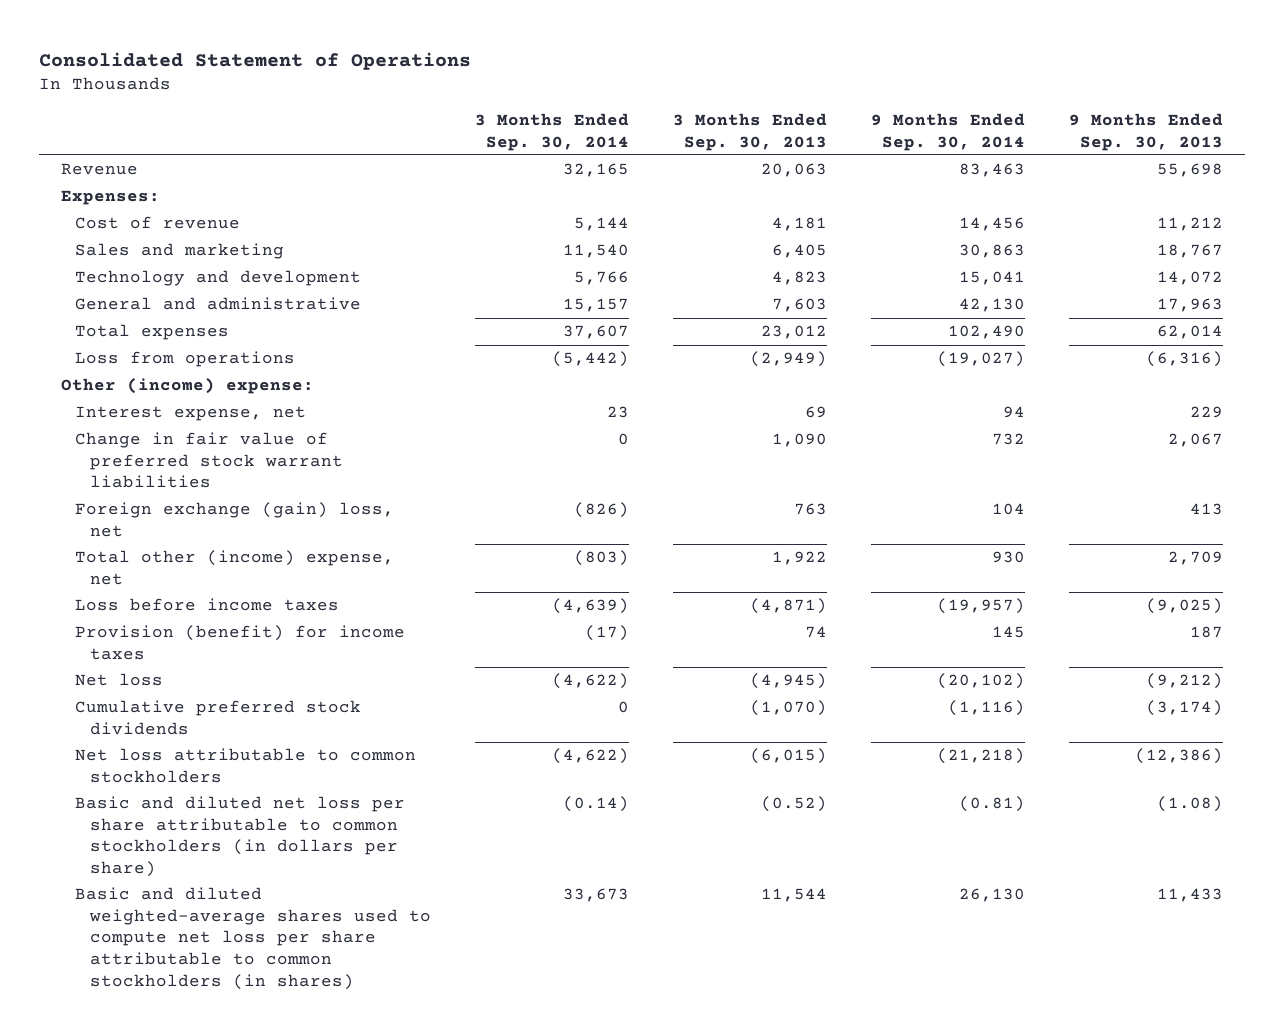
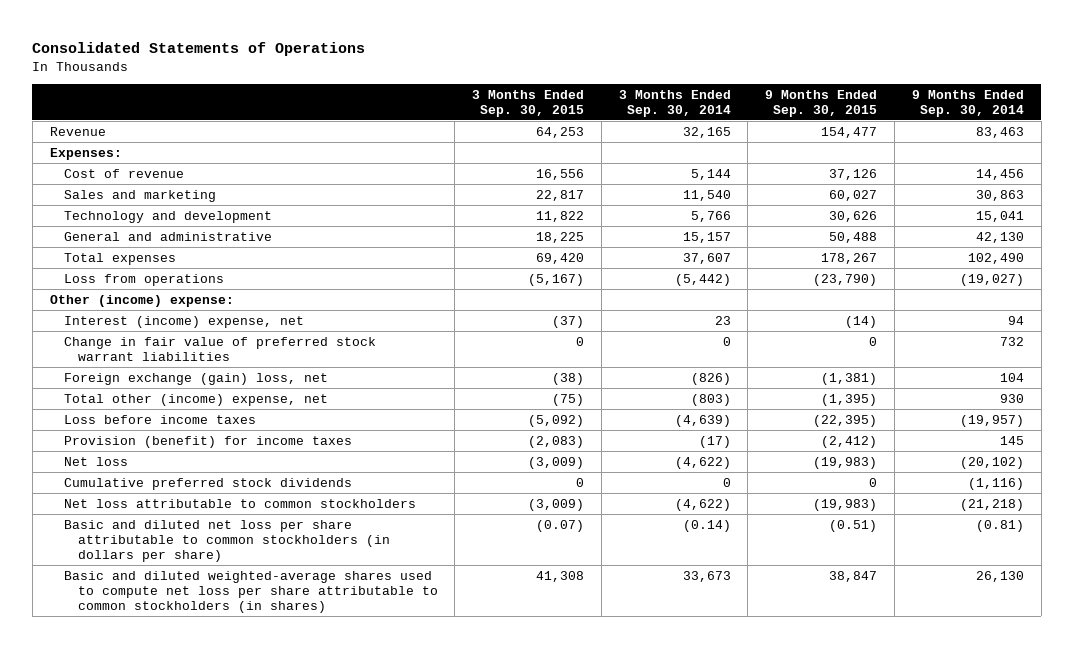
[38,51,471,70] Consolidated Statement of Operations -> [32,41,366,56] Consolidated Statements of Operations
[672,112,827,151] 3 Months Ended Sep. 30, 2013 -> none
[1068,112,1223,151] 9 Months Ended Sep. 30, 2013 -> none
none -> [472,89,585,117] 3 Months Ended Sep. 30, 2015
none -> [765,89,878,117] 9 Months Ended Sep. 30, 2015
[75,406,307,422] Interest expense, net -> [63,315,304,328] Interest (income) expense, net

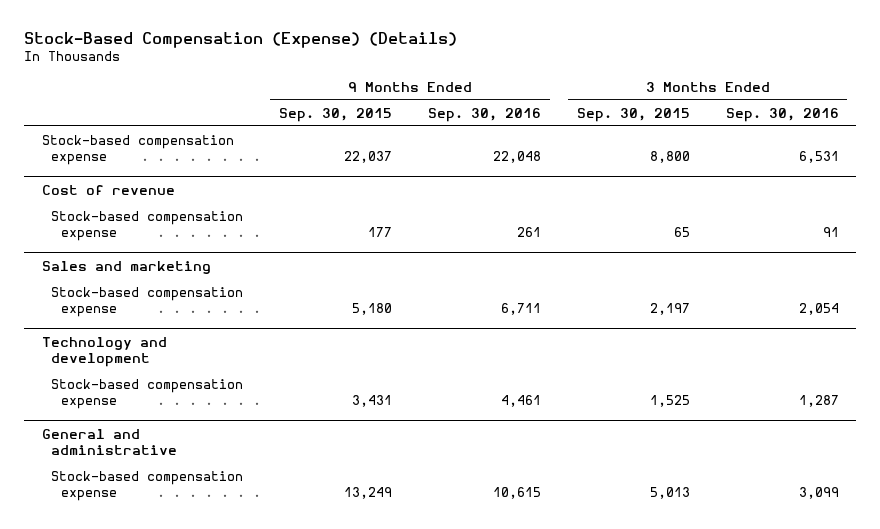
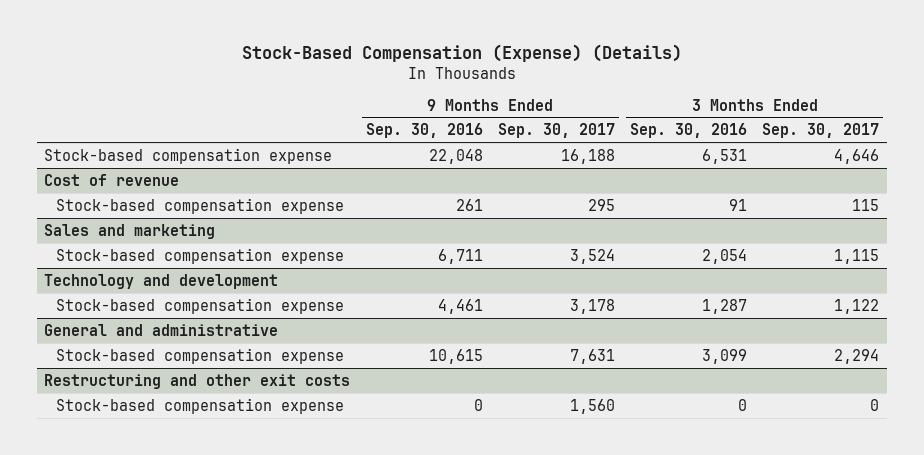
[279,107,393,122] Sep. 30, 2015 -> none
[576,107,690,122] Sep. 30, 2015 -> none
none -> [497,123,615,139] Sep. 30, 2017
none -> [762,123,880,139] Sep. 30, 2017
none -> [44,373,351,389] Restructuring and other exit costs
none -> [56,397,345,414] Stock-based compensation expense

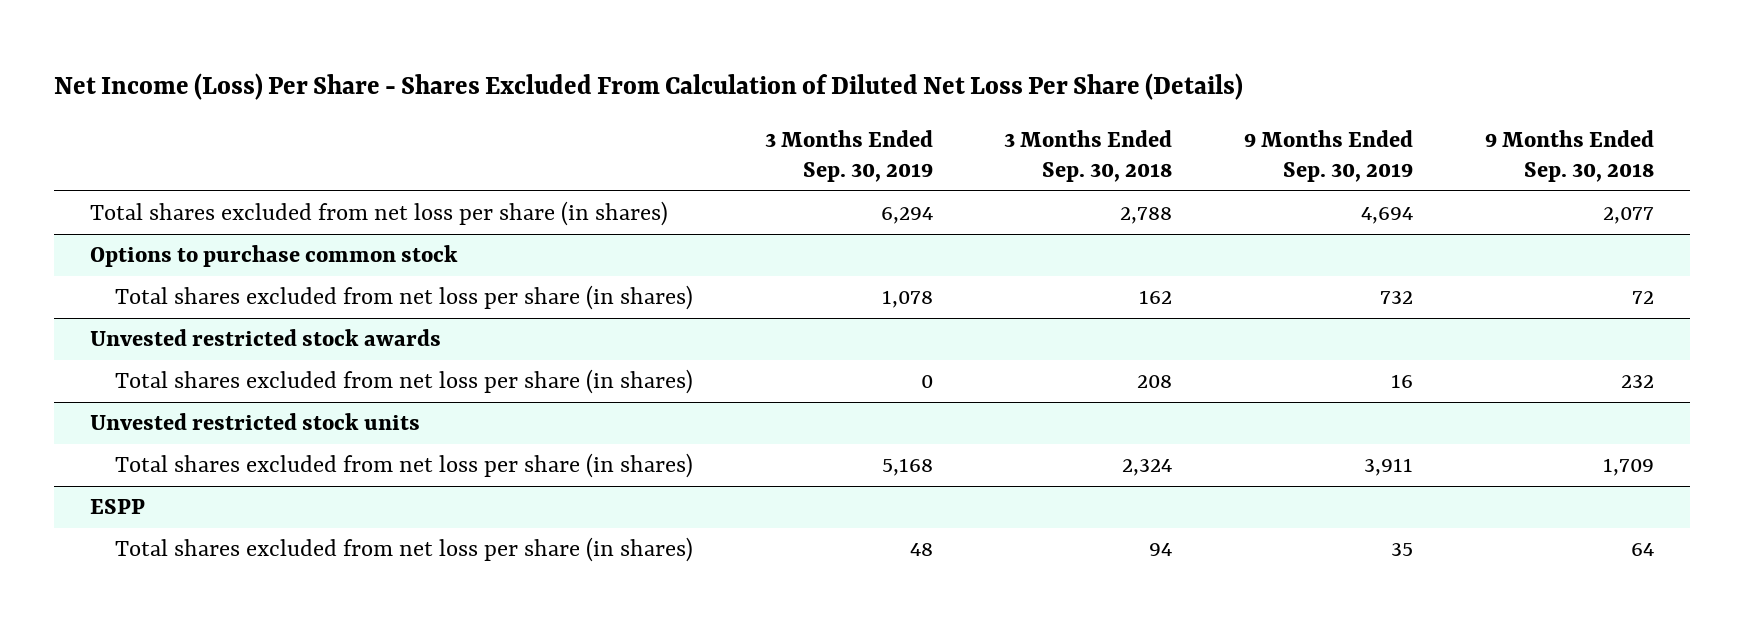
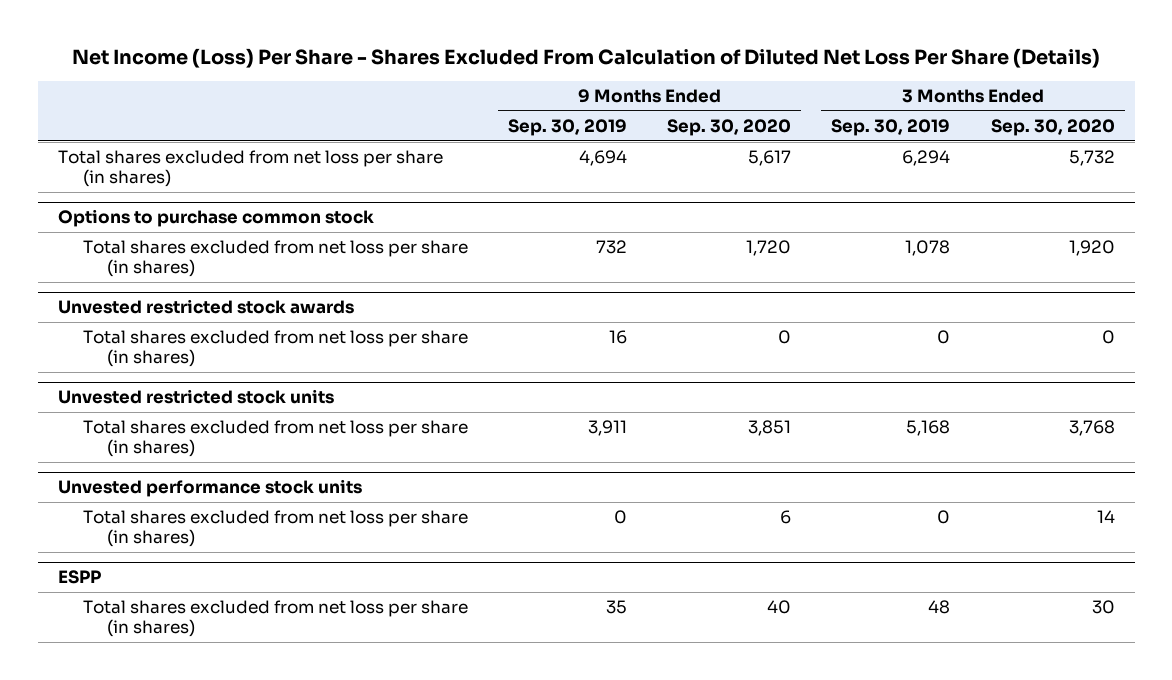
[1004,130,1173,182] 3 Months Ended Sep. 30, 2018 -> none
[1484,130,1654,182] 9 Months Ended Sep. 30, 2018 -> none
none -> [667,119,792,137] Sep. 30, 2020
none -> [990,119,1115,137] Sep. 30, 2020
none -> [57,479,362,498] Unvested performance stock units
none -> [82,510,468,548] Total shares excluded from net loss per share (in shares)

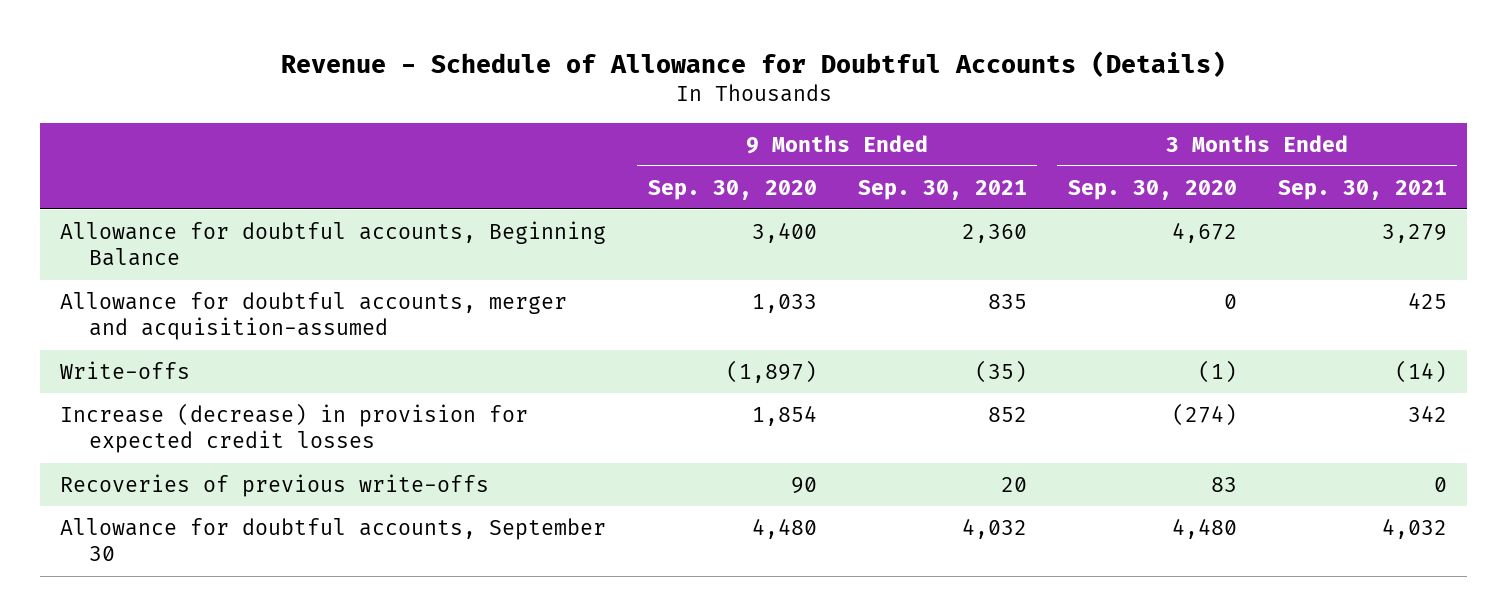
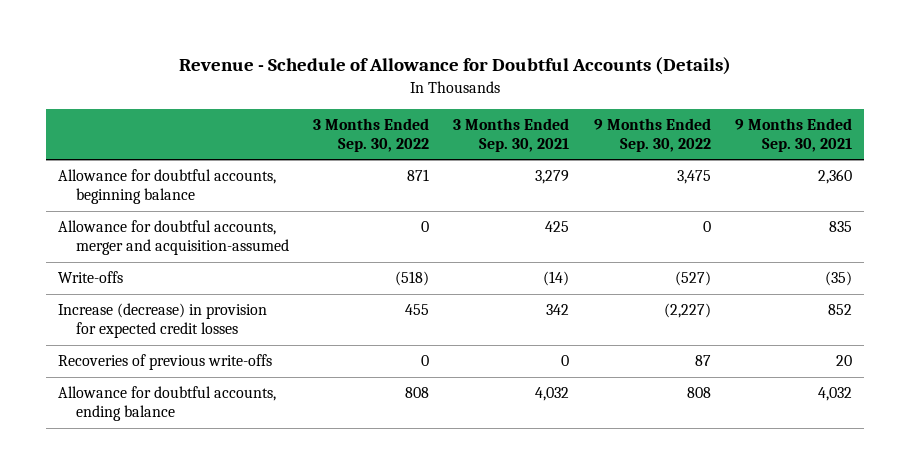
[647,179,817,200] Sep. 30, 2020 -> none
[1067,179,1237,200] Sep. 30, 2020 -> none
none -> [312,117,429,152] 3 Months Ended Sep. 30, 2022
none -> [593,117,711,152] 9 Months Ended Sep. 30, 2022
[60,220,607,267] Allowance for doubtful accounts, Beginning Balance -> [58,169,277,205] Allowance for doubtful accounts, beginning balance
[60,517,607,562] Allowance for doubtful accounts, September 30 -> [58,386,277,422] Allowance for doubtful accounts, ending balance

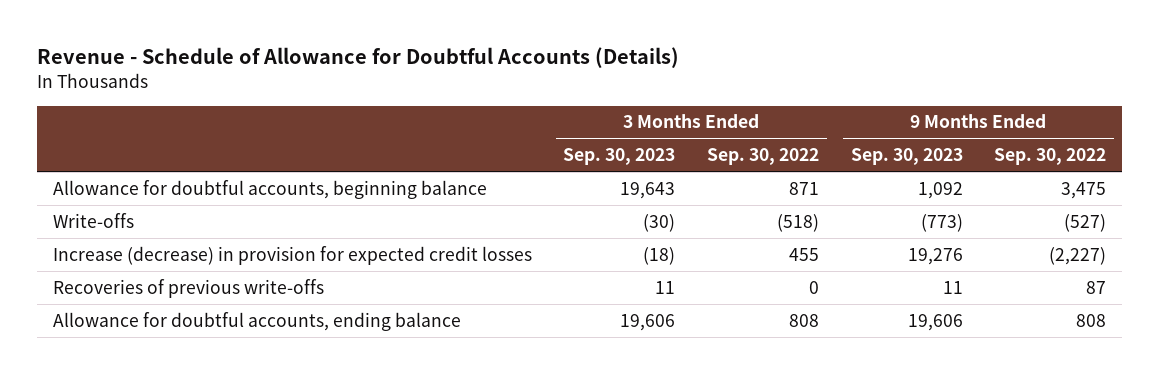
[453,117,570,152] 3 Months Ended Sep. 30, 2021 -> none
[734,117,852,152] 9 Months Ended Sep. 30, 2021 -> none
none -> [563,148,676,166] Sep. 30, 2023
none -> [850,148,963,166] Sep. 30, 2023
[58,220,289,256] Allowance for doubtful accounts, merger and acquisition-assumed -> none

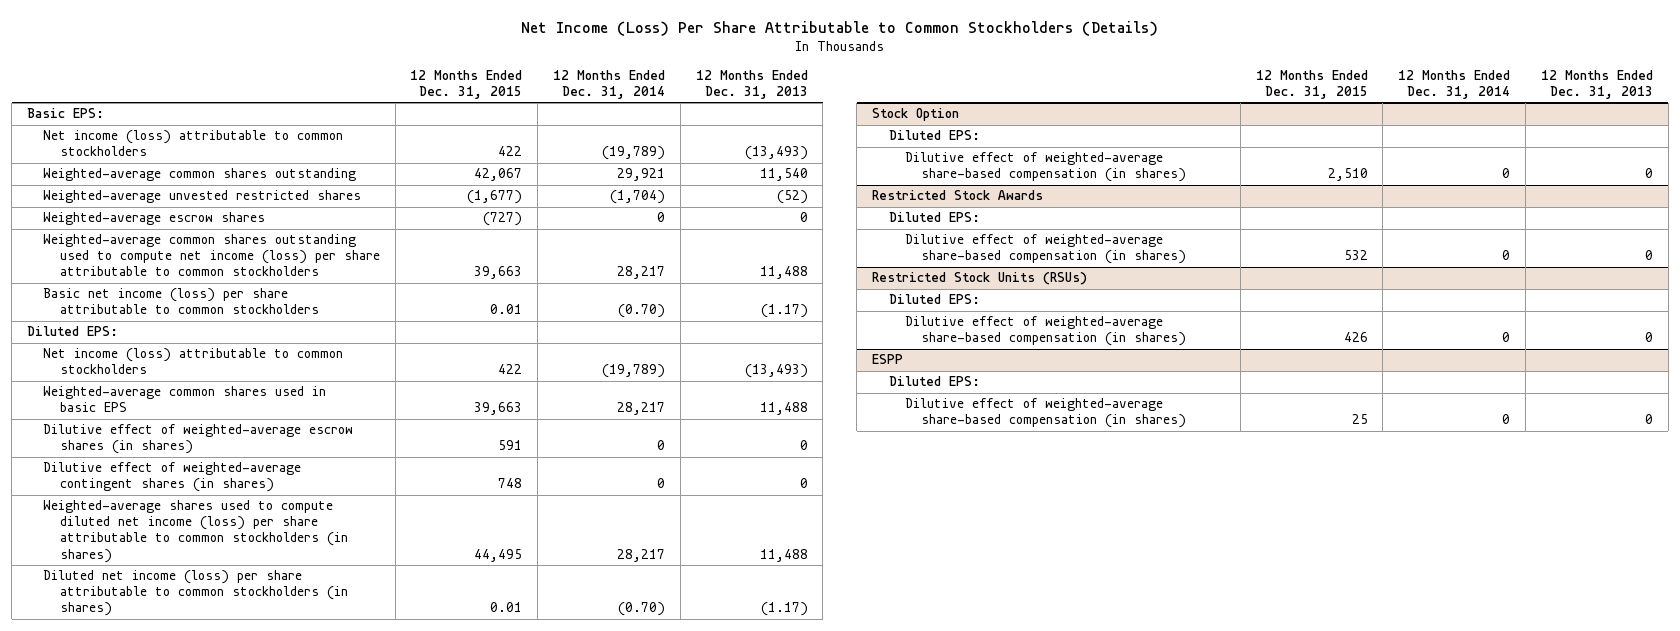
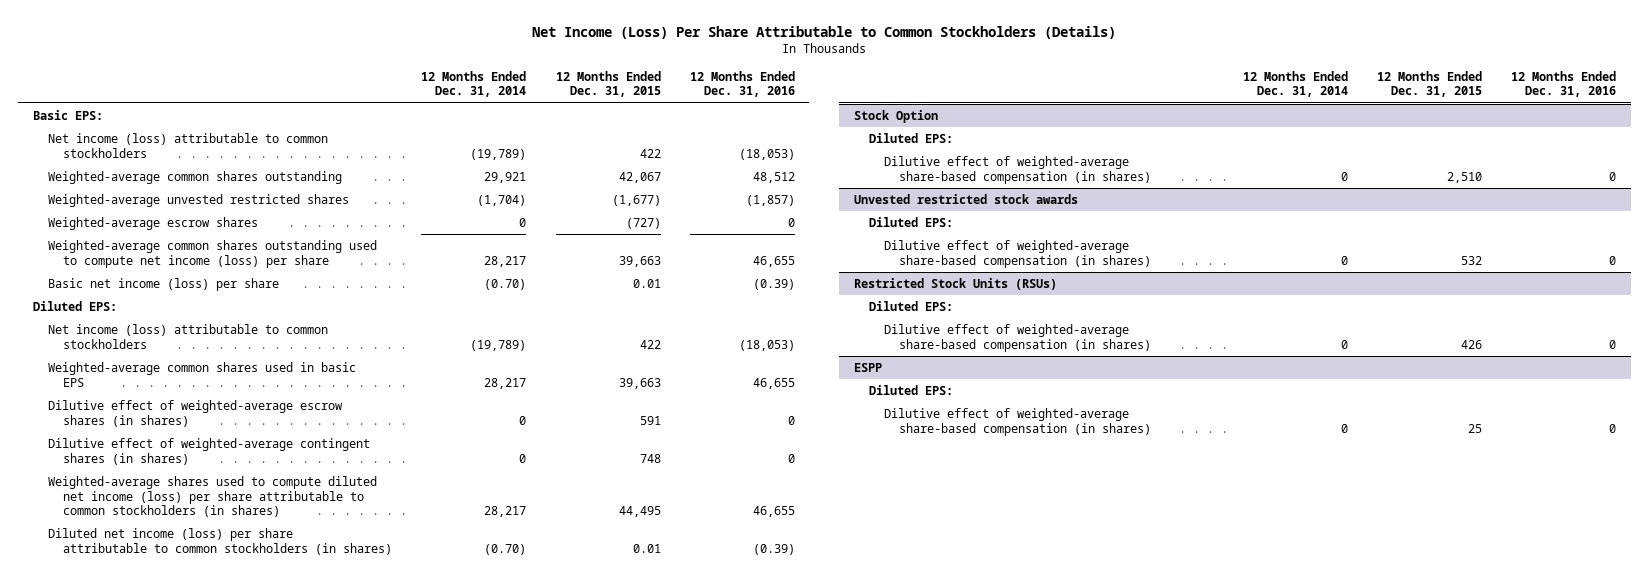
[695,70,808,100] 12 Months Ended Dec. 31, 2013 -> none
none -> [689,70,795,98] 12 Months Ended Dec. 31, 2016
[43,234,380,277] Weighted-average common shares outstanding used to compute net income (loss) per share attributable to common stockholders -> [47,240,377,268] Weighted-average common shares outstanding used to compute net income (loss) per share
[43,288,319,315] Basic net income (loss) per share attributable to common stockholders -> [47,278,279,292] Basic net income (loss) per share
[872,190,1044,201] Restricted Stock Awards -> [854,194,1079,205] Unvested restricted stock awards

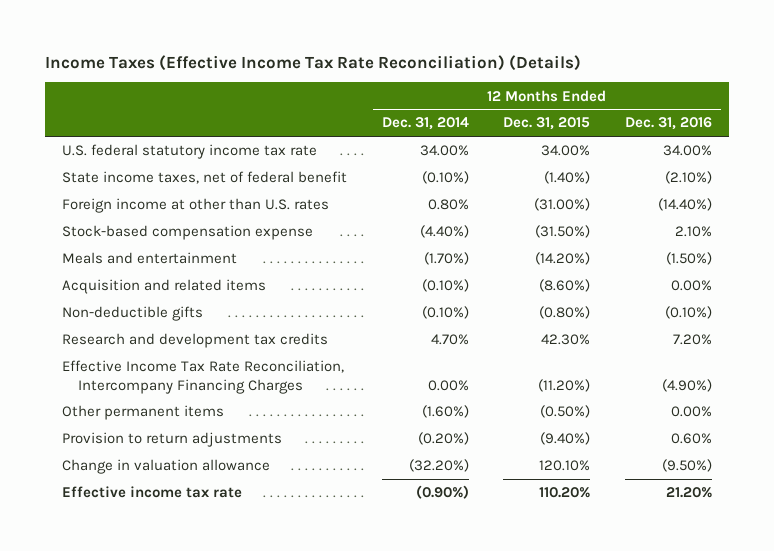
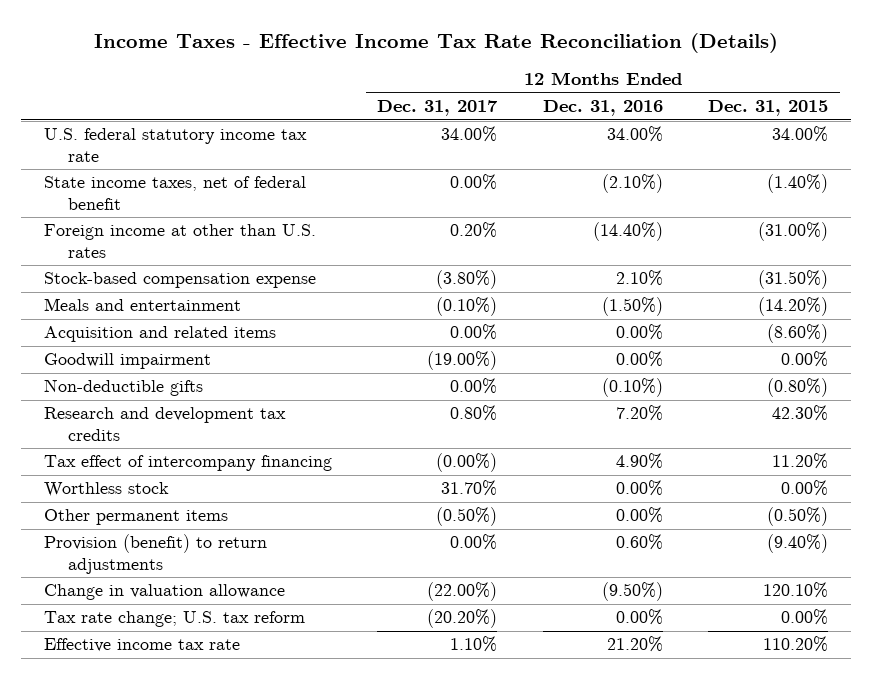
[44,54,581,71] Income Taxes (Effective Income Tax Rate Reconciliation) (Details) -> [94,33,779,54] Income Taxes - Effective Income Tax Rate Reconciliation (Details)
[381,117,469,131] Dec. 31, 2014 -> none
none -> [377,100,499,117] Dec. 31, 2017
none -> [44,353,212,370] Goodwill impairment
[62,360,345,394] Effective Income Tax Rate Reconciliation, Intercompany Financing Charges -> [44,455,333,472] Tax effect of intercompany financing
[538,378,591,392] (11.20%) -> [772,453,829,470] 11.20%
[661,378,712,392] (4.90%) -> [615,453,663,470] 4.90%
none -> [44,482,170,498] Worthless stock
[62,432,283,448] Provision to return adjustments -> [44,534,268,574] Provision (benefit) to return adjustments
none -> [44,611,306,628] Tax rate change; U.S. tax reform

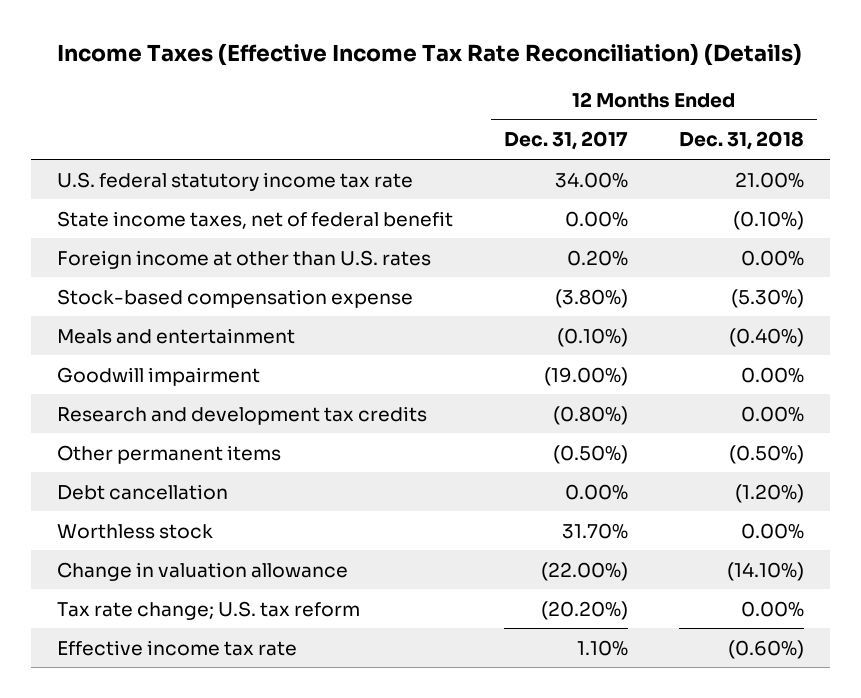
[94,33,779,54] Income Taxes - Effective Income Tax Rate Reconciliation (Details) -> [57,43,803,67] Income Taxes (Effective Income Tax Rate Reconciliation) (Details)
[542,100,663,117] Dec. 31, 2016 -> none
[708,100,829,117] Dec. 31, 2015 -> none
none -> [679,131,805,151] Dec. 31, 2018
[44,326,277,343] Acquisition and related items -> none
[44,379,204,397] Non-deductible gifts -> none
[44,455,333,472] Tax effect of intercompany financing -> none
[450,405,498,422] 0.80% -> [552,405,628,425] (0.80%)
[44,534,268,574] Provision (benefit) to return adjustments -> none
none -> [56,483,228,500] Debt cancellation
[44,482,170,498] Worthless stock -> [56,523,213,539] Worthless stock

